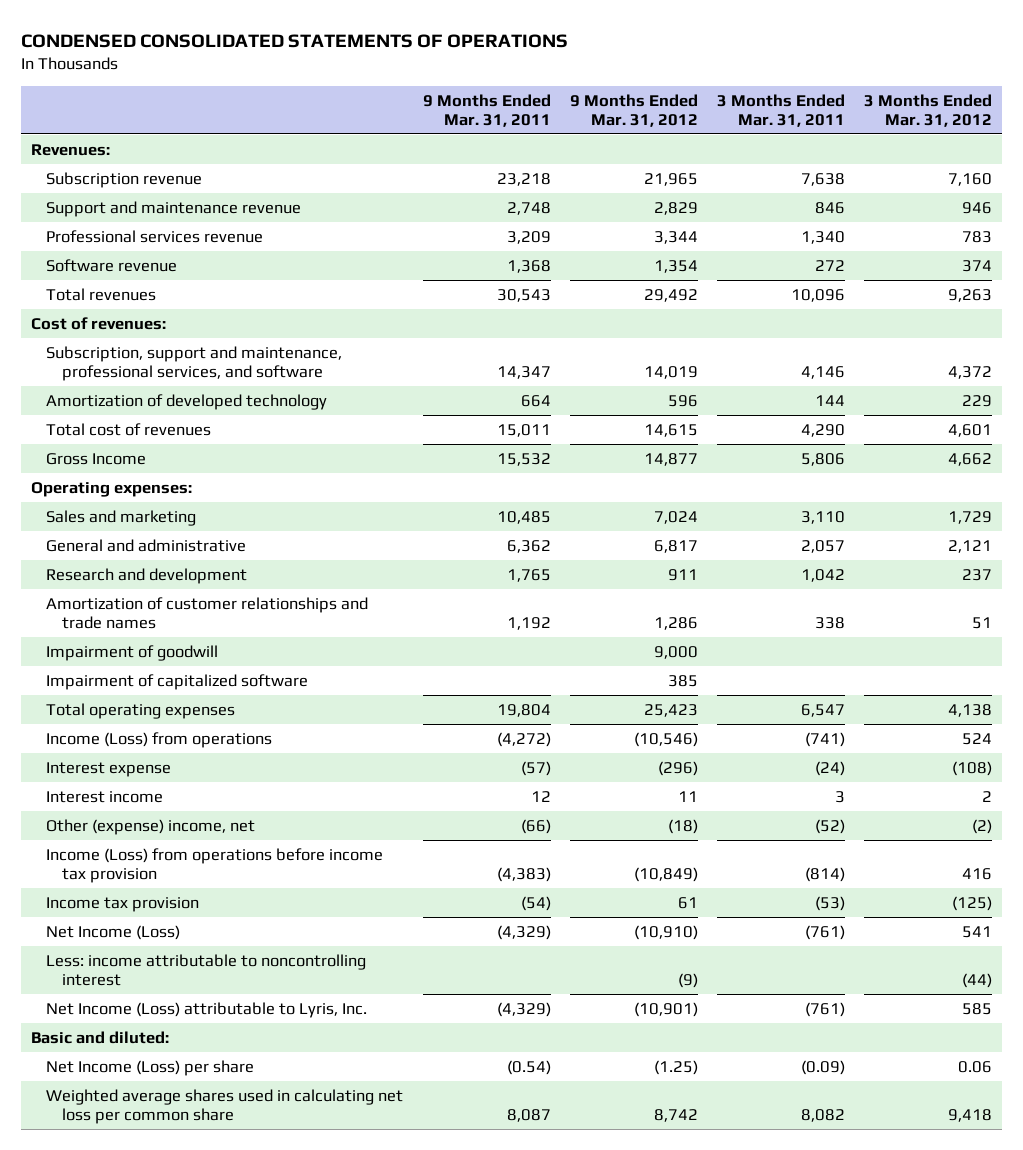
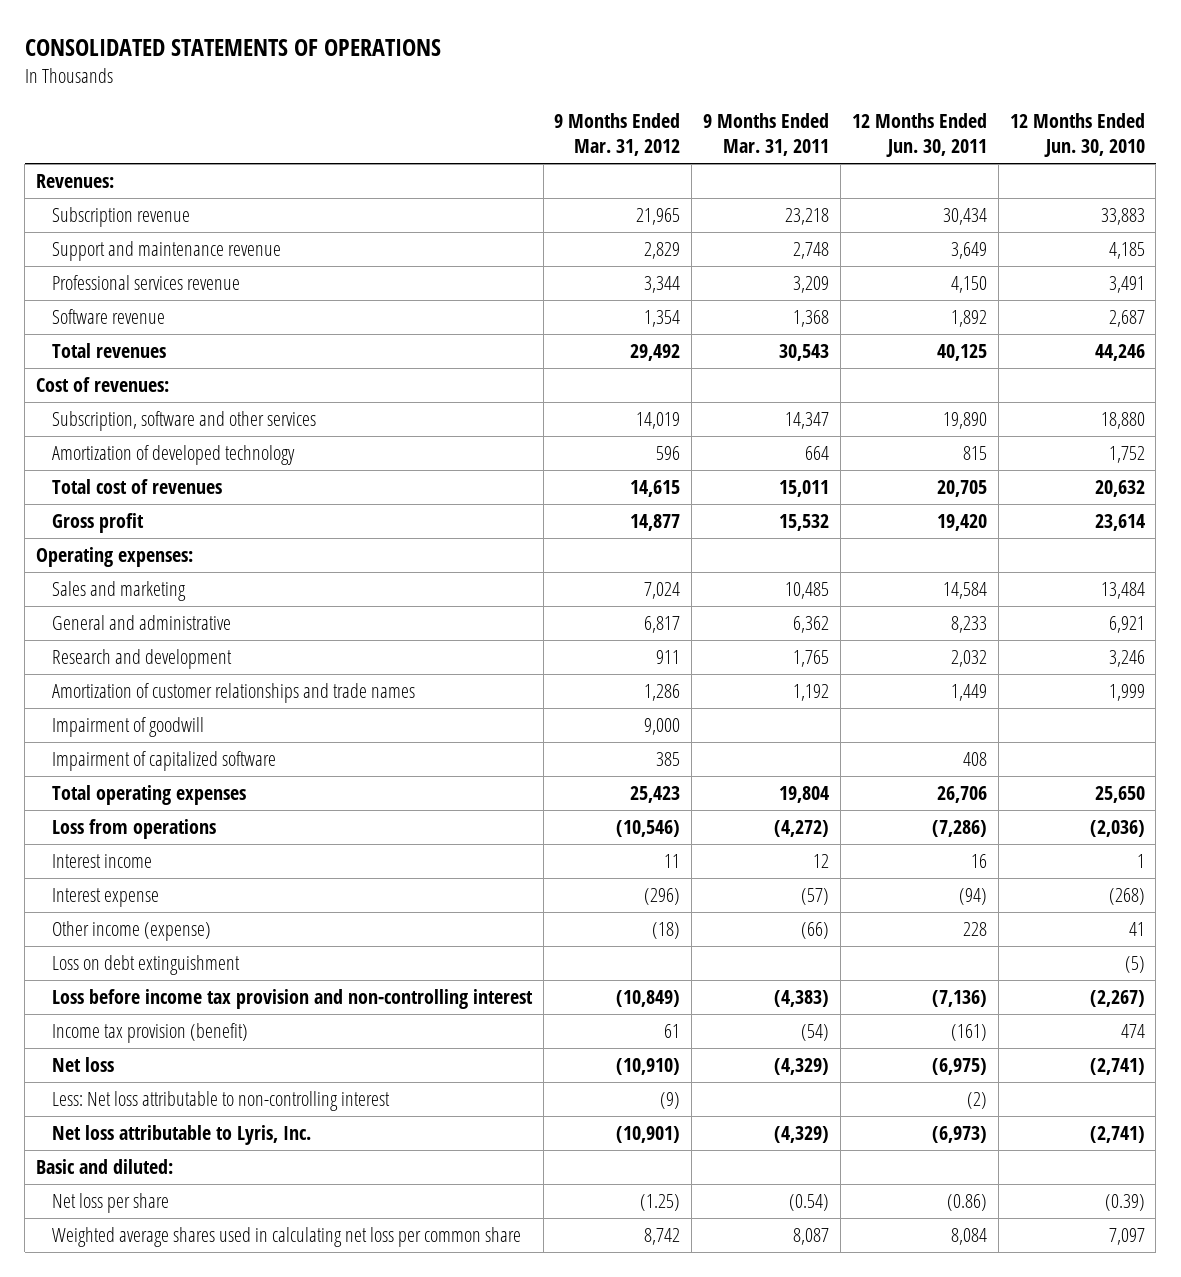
[21,33,569,48] CONDENSED CONSOLIDATED STATEMENTS OF OPERATIONS -> [24,39,441,57] CONSOLIDATED STATEMENTS OF OPERATIONS
[716,93,845,127] 3 Months Ended Mar. 31, 2011 -> none
[864,93,993,127] 3 Months Ended Mar. 31, 2012 -> none
none -> [851,112,987,158] 12 Months Ended Jun. 30, 2011
none -> [1009,112,1145,158] 12 Months Ended Jun. 30, 2010
[46,345,343,382] Subscription, support and maintenance, professional services, and software -> [51,411,316,432] Subscription, software and other services
[46,452,147,465] Gross Income -> [51,513,144,534] Gross profit
[46,731,273,748] Income (Loss) from operations -> [51,819,216,840] Loss from operations
[46,761,172,777] Interest expense -> [51,888,159,908] Interest expense
[46,818,256,835] Other (expense) income, net -> [51,921,211,942] Other income (expense)
none -> [51,955,240,976] Loss on debt extinguishment
[46,847,384,884] Income (Loss) from operations before income tax provision -> [51,989,533,1010] Loss before income tax provision and non-controlling interest
[46,896,200,912] Income tax provision -> [51,1023,248,1044] Income tax provision (benefit)
[46,924,181,940] Net Income (Loss) -> [51,1057,114,1073] Net loss
[46,953,367,987] Less: income attributable to noncontrolling interest -> [51,1091,390,1112] Less: Net loss attributable to non-controlling interest
[46,1001,368,1018] Net Income (Loss) attributable to Lyris, Inc. -> [51,1125,311,1146] Net loss attributable to Lyris, Inc.
[46,1059,255,1076] Net Income (Loss) per share -> [51,1193,169,1214] Net loss per share

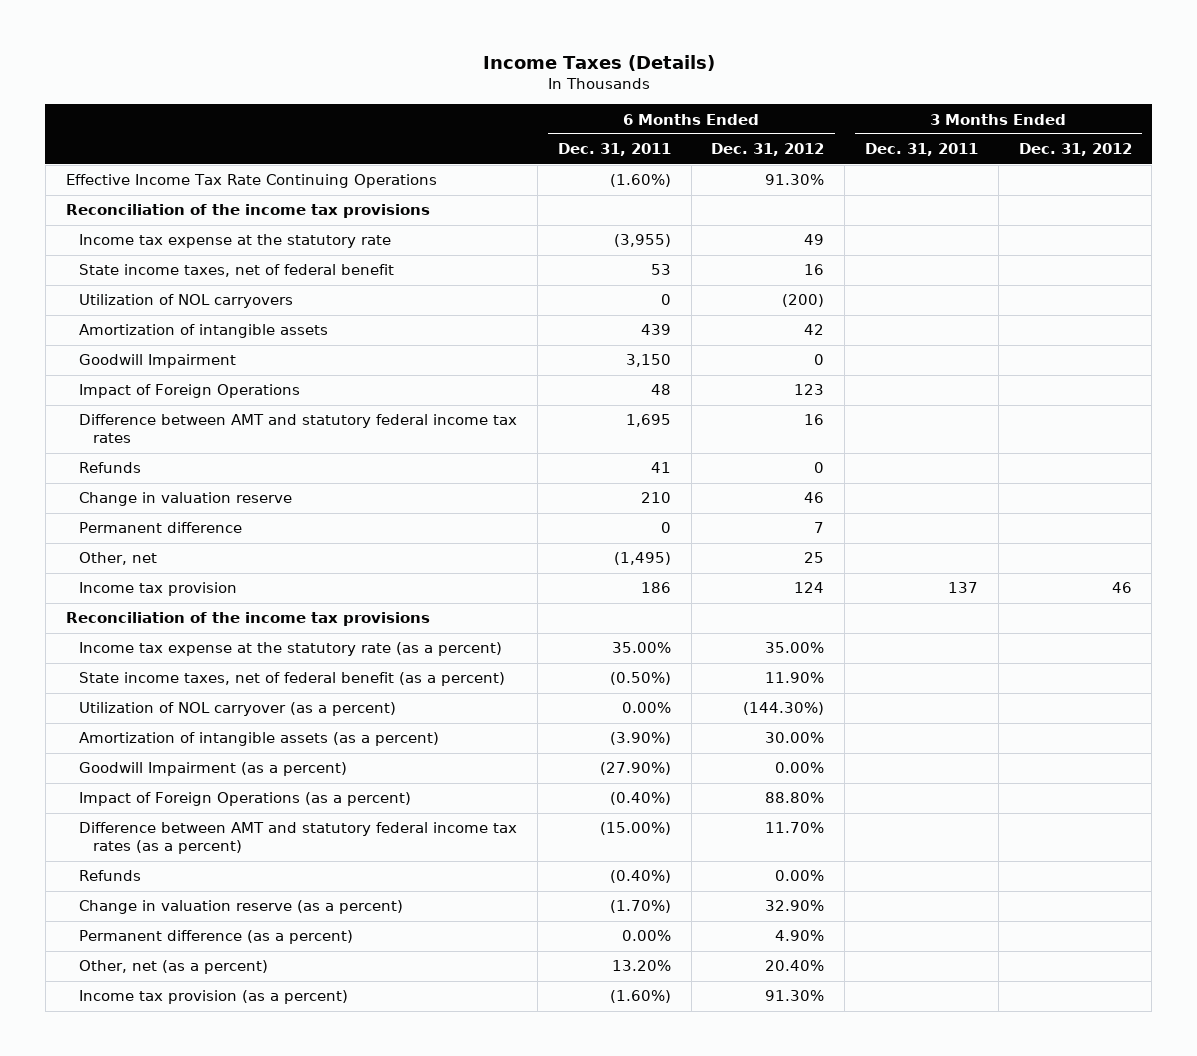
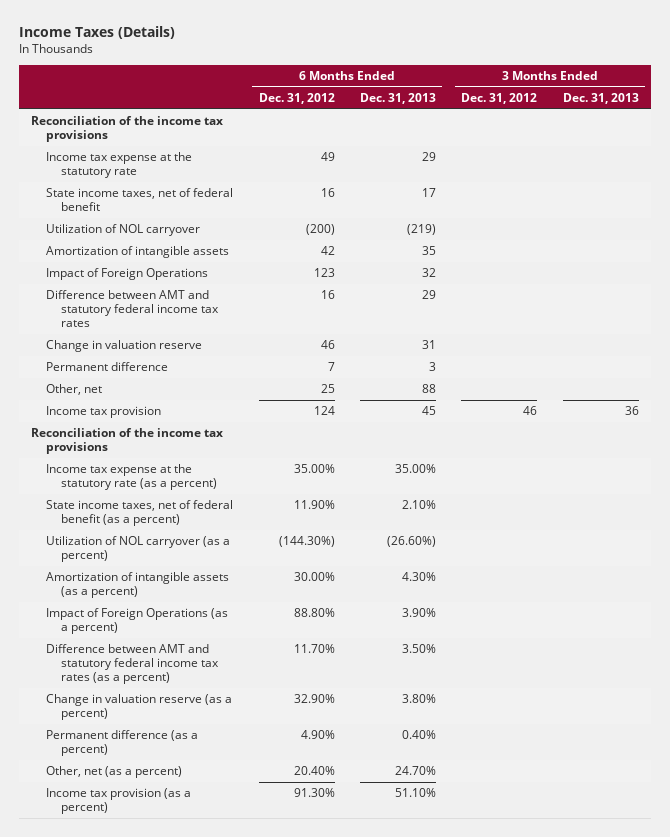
[557,143,671,157] Dec. 31, 2011 -> none
[865,143,979,157] Dec. 31, 2011 -> none
none -> [360,92,437,104] Dec. 31, 2013
none -> [562,92,639,104] Dec. 31, 2013
[65,174,437,189] Effective Income Tax Rate Continuing Operations -> none
[79,294,294,309] Utilization of NOL carryovers -> [46,224,201,237] Utilization of NOL carryover
[79,354,237,369] Goodwill Impairment -> none
[79,462,142,474] Refunds -> none
[79,762,348,777] Goodwill Impairment (as a percent) -> none
[79,870,142,882] Refunds -> none

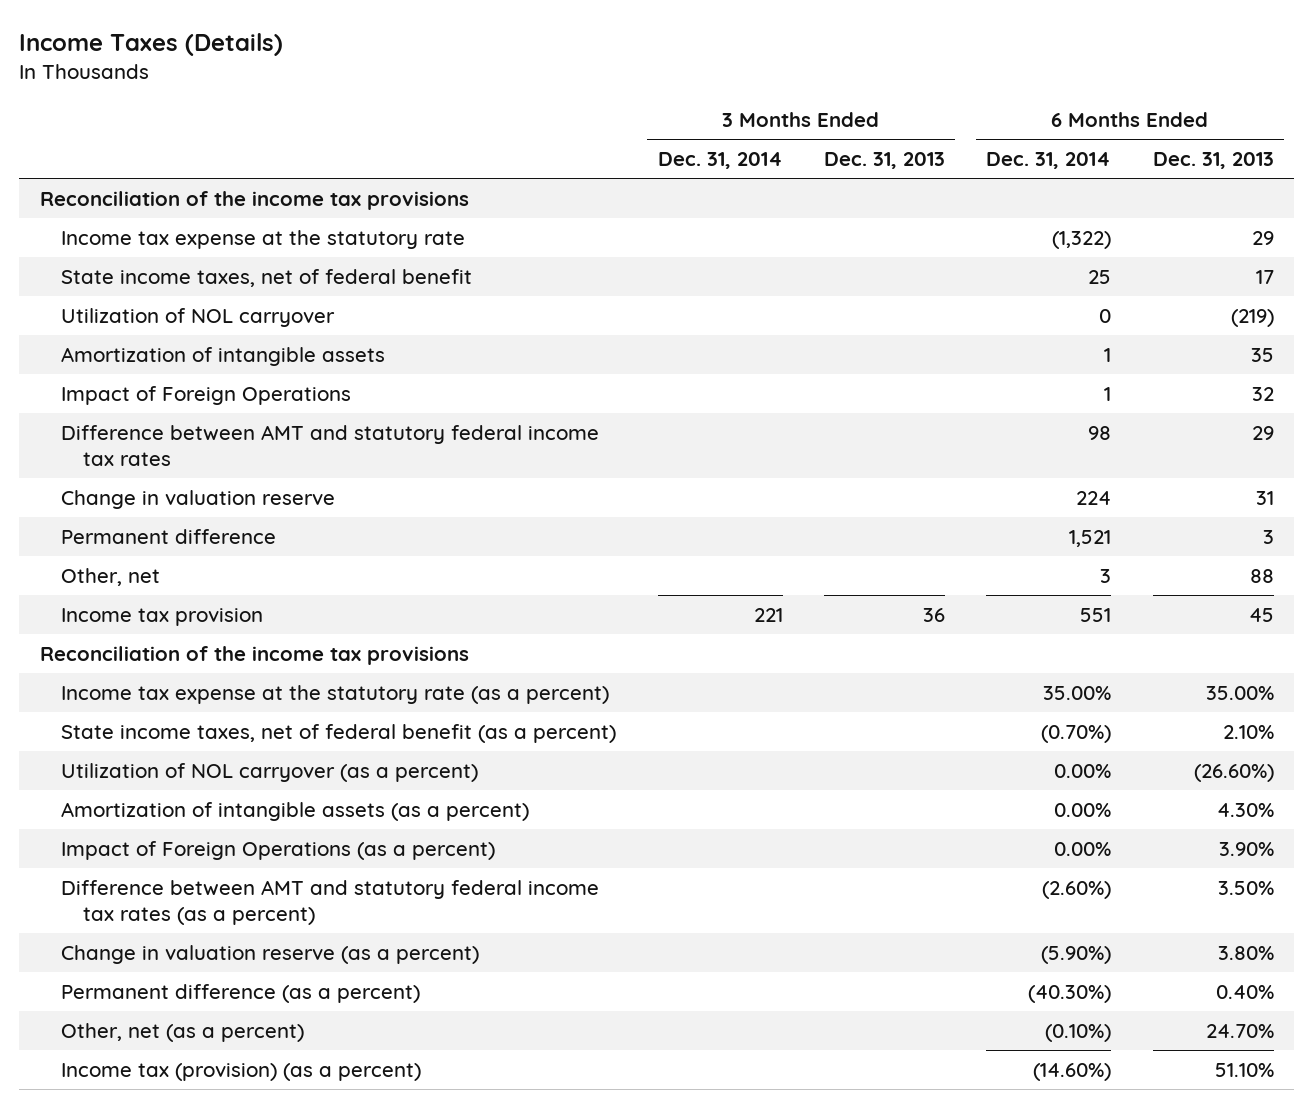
[258,92,335,104] Dec. 31, 2012 -> none
[461,92,538,104] Dec. 31, 2012 -> none
none -> [657,151,783,169] Dec. 31, 2014
none -> [986,151,1112,169] Dec. 31, 2014
[46,788,192,815] Income tax provision (as a percent) -> [61,1062,422,1081] Income tax (provision) (as a percent)

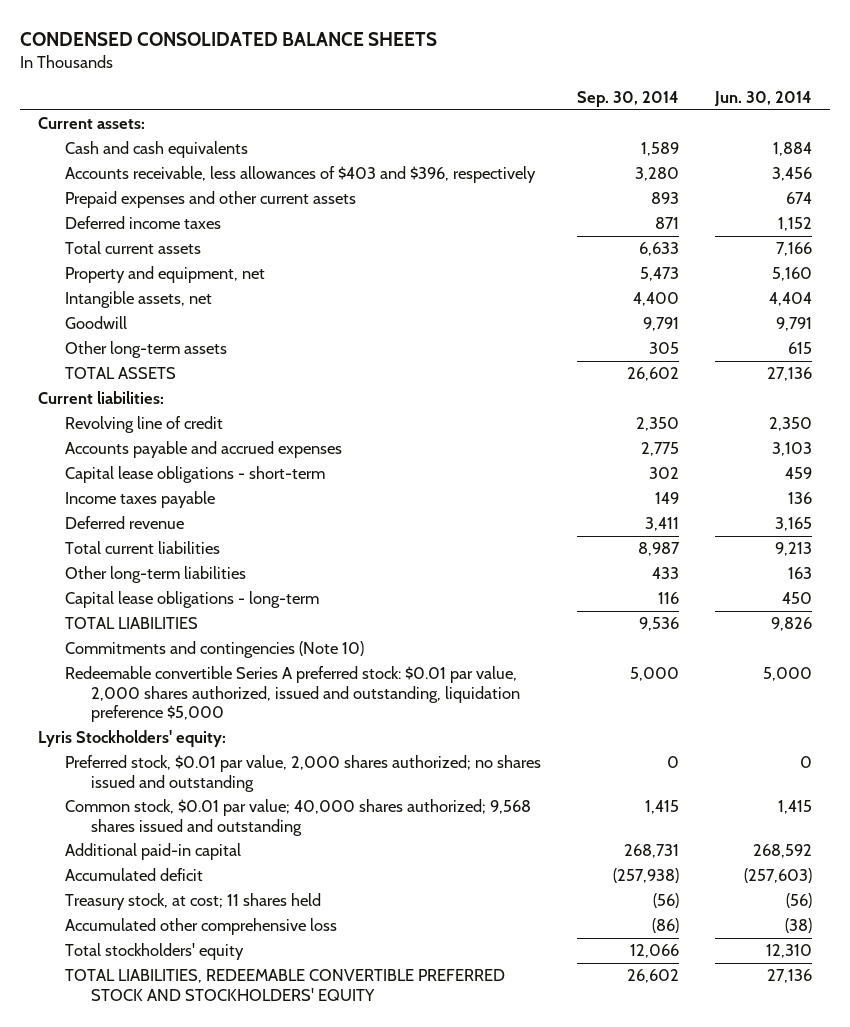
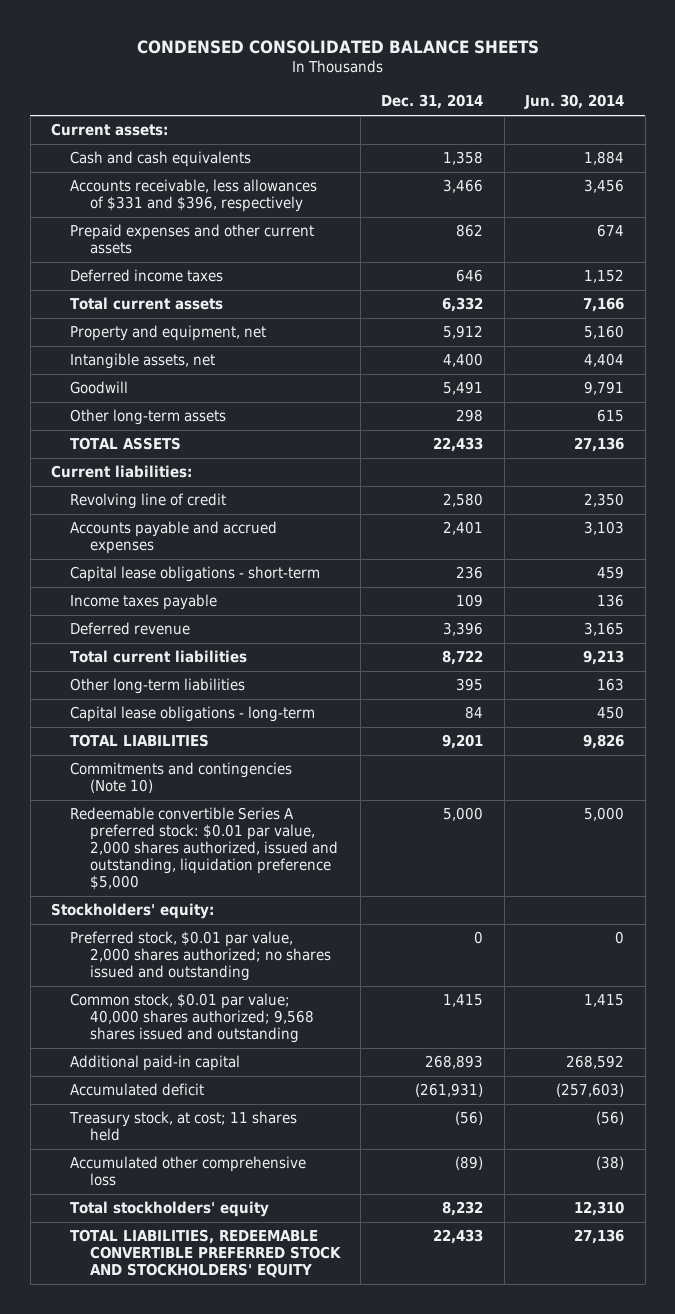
[576,90,679,107] Sep. 30, 2014 -> none
none -> [381,94,484,110] Dec. 31, 2014
[64,166,536,184] Accounts receivable, less allowances of $403 and $396, respectively -> [70,179,318,213] Accounts receivable, less allowances of $331 and $396, respectively
[38,730,227,748] Lyris Stockholders' equity: -> [51,903,215,920] Stockholders' equity:

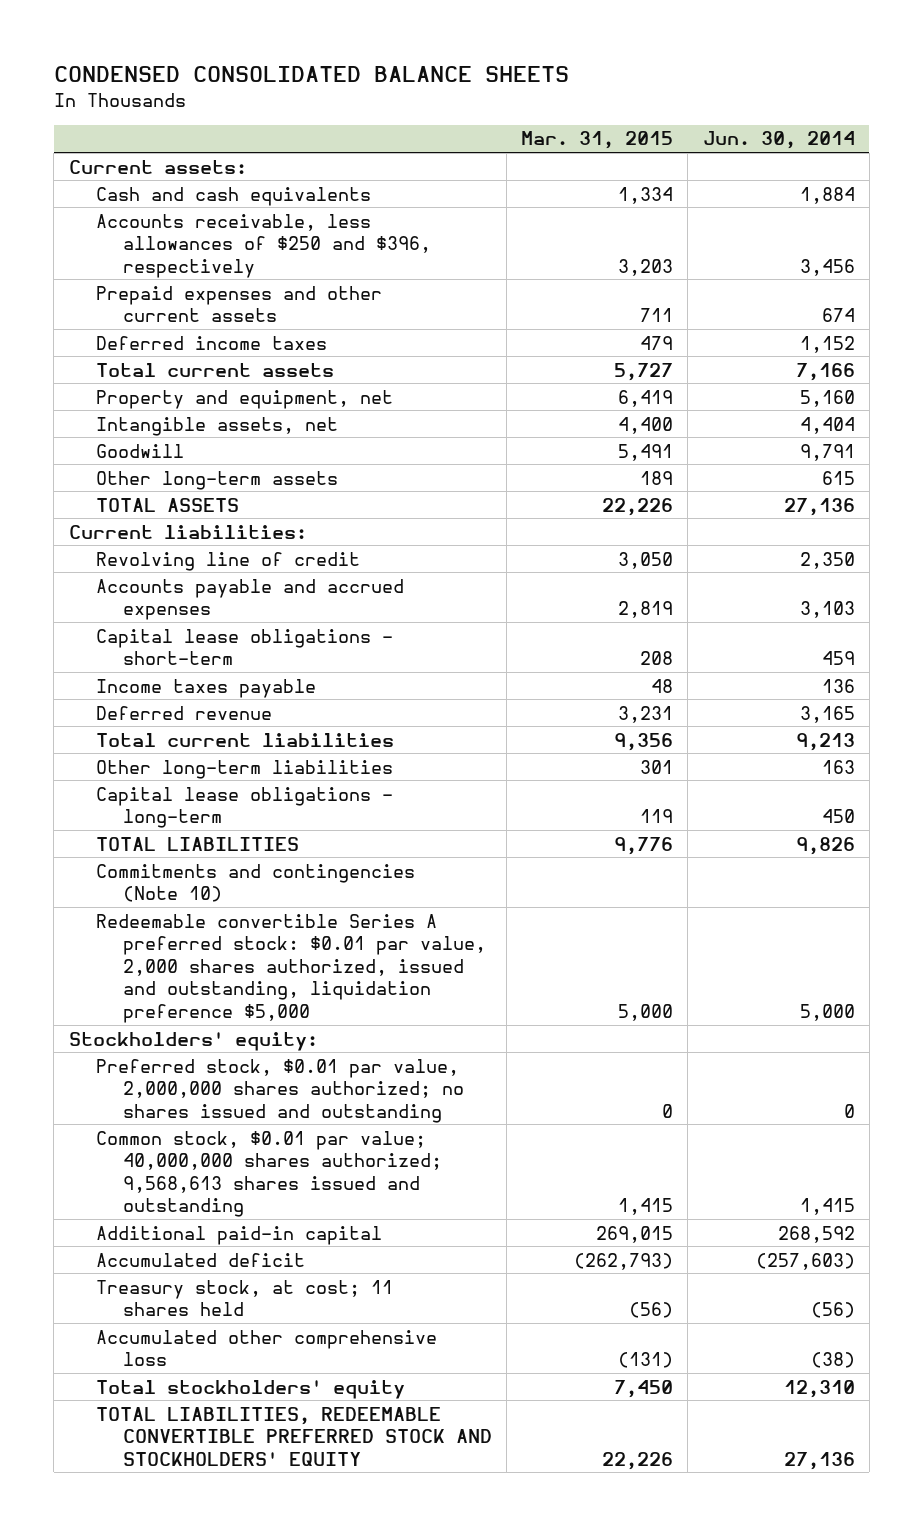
[381,94,484,110] Dec. 31, 2014 -> none
none -> [521,131,674,150] Mar. 31, 2015
[70,179,318,213] Accounts receivable, less allowances of $331 and $396, respectively -> [95,213,431,278] Accounts receivable, less allowances of $250 and $396, respectively
[70,931,331,982] Preferred stock, $0.01 par value, 2,000 shares authorized; no shares issued and outstanding -> [95,1058,464,1123] Preferred stock, $0.01 par value, 2,000,000 shares authorized; no shares issued and outstanding
[70,993,314,1044] Common stock, $0.01 par value; 40,000 shares authorized; 9,568 shares issued and outstanding -> [95,1130,442,1218] Common stock, $0.01 par value; 40,000,000 shares authorized; 9,568,613 shares issued and outstanding

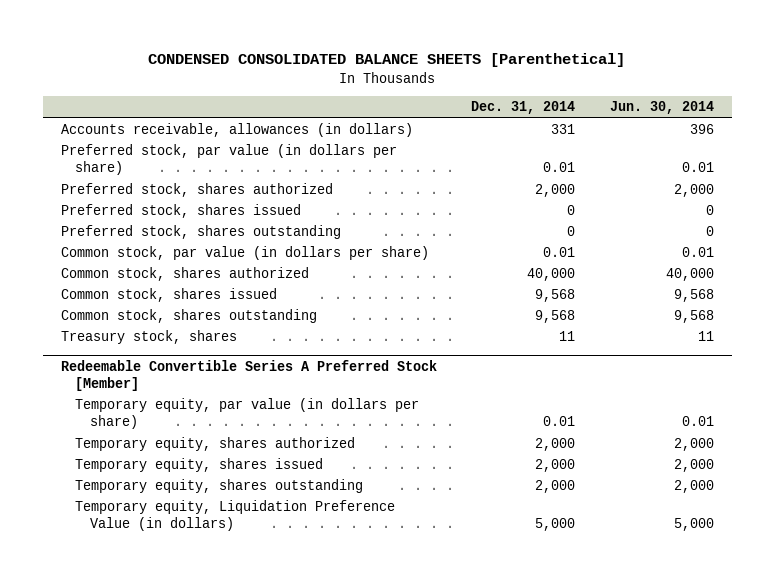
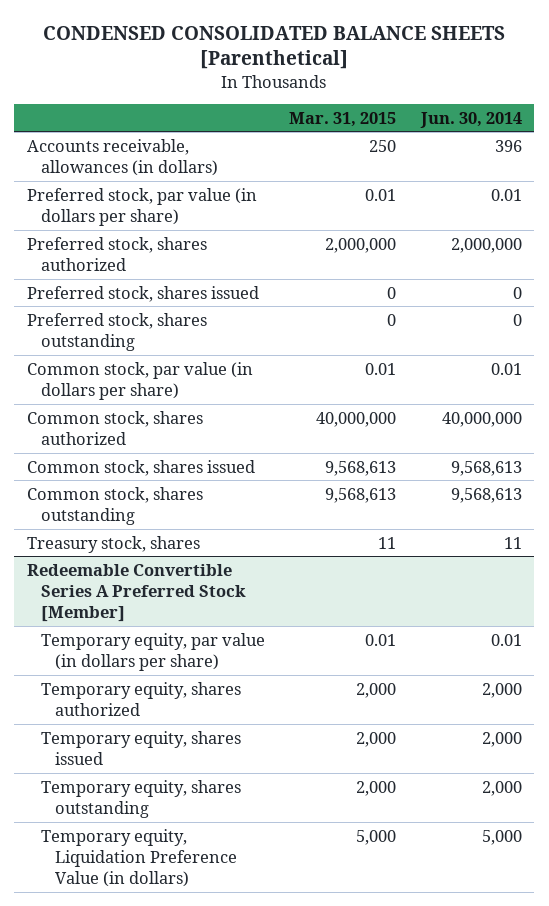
[471,101,576,115] Dec. 31, 2014 -> none
none -> [289,111,397,127] Mar. 31, 2015
[674,184,715,198] 2,000 -> [451,237,523,253] 2,000,000
[666,268,715,282] 40,000 -> [442,411,523,427] 40,000,000
[674,289,715,303] 9,568 -> [451,460,523,476] 9,568,613
[674,310,715,324] 9,568 -> [451,487,523,503] 9,568,613

